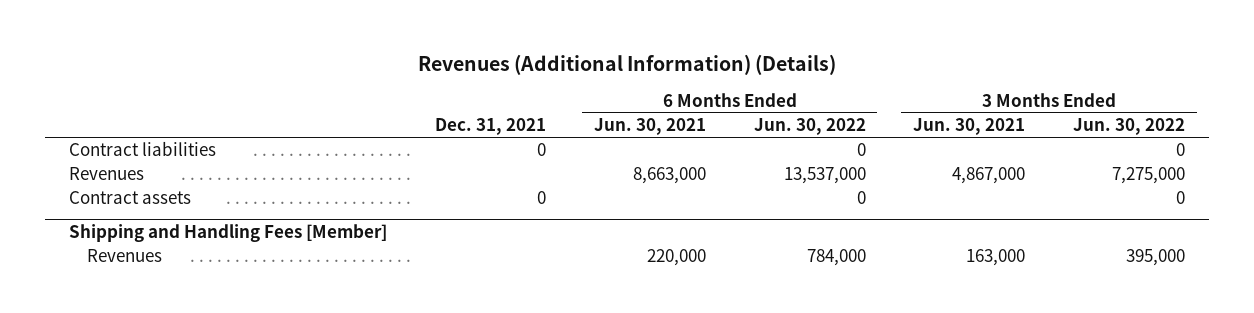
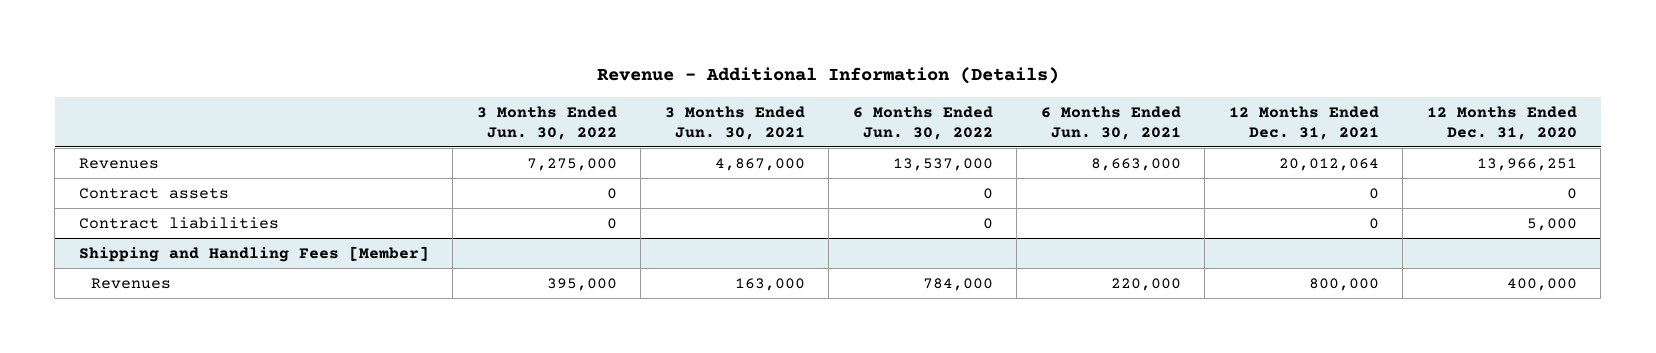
[418,54,837,76] Revenues (Additional Information) (Details) -> [596,67,1059,85] Revenue - Additional Information (Details)
[435,118,547,136] Dec. 31, 2021 -> none
none -> [1228,105,1379,140] 12 Months Ended Dec. 31, 2021
none -> [1426,105,1577,140] 12 Months Ended Dec. 31, 2020
[69,141,217,157] Contract liabilities -> [78,216,279,229] Contract liabilities

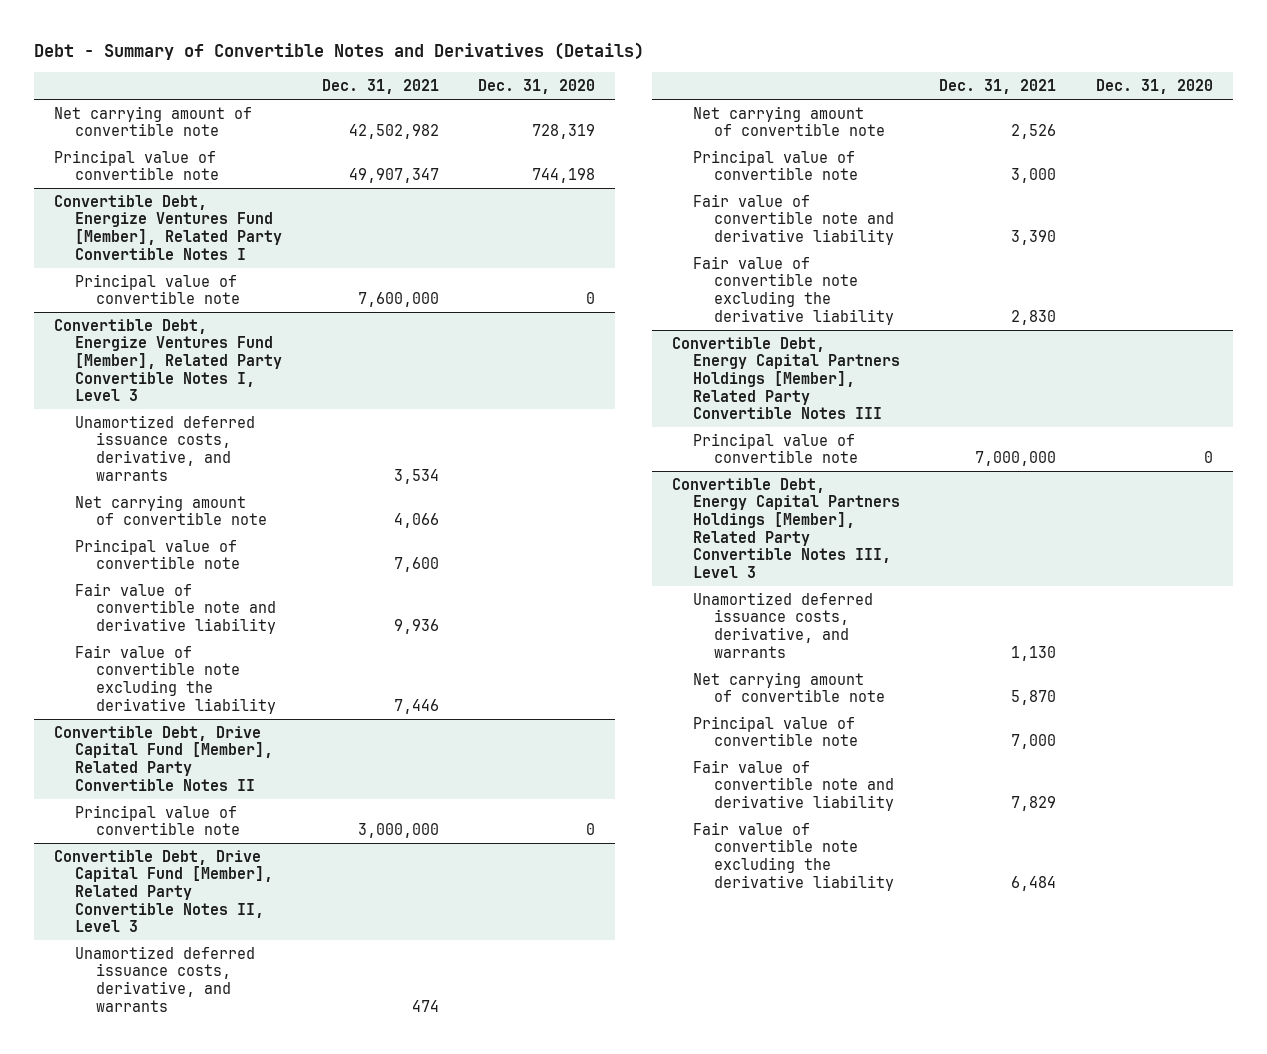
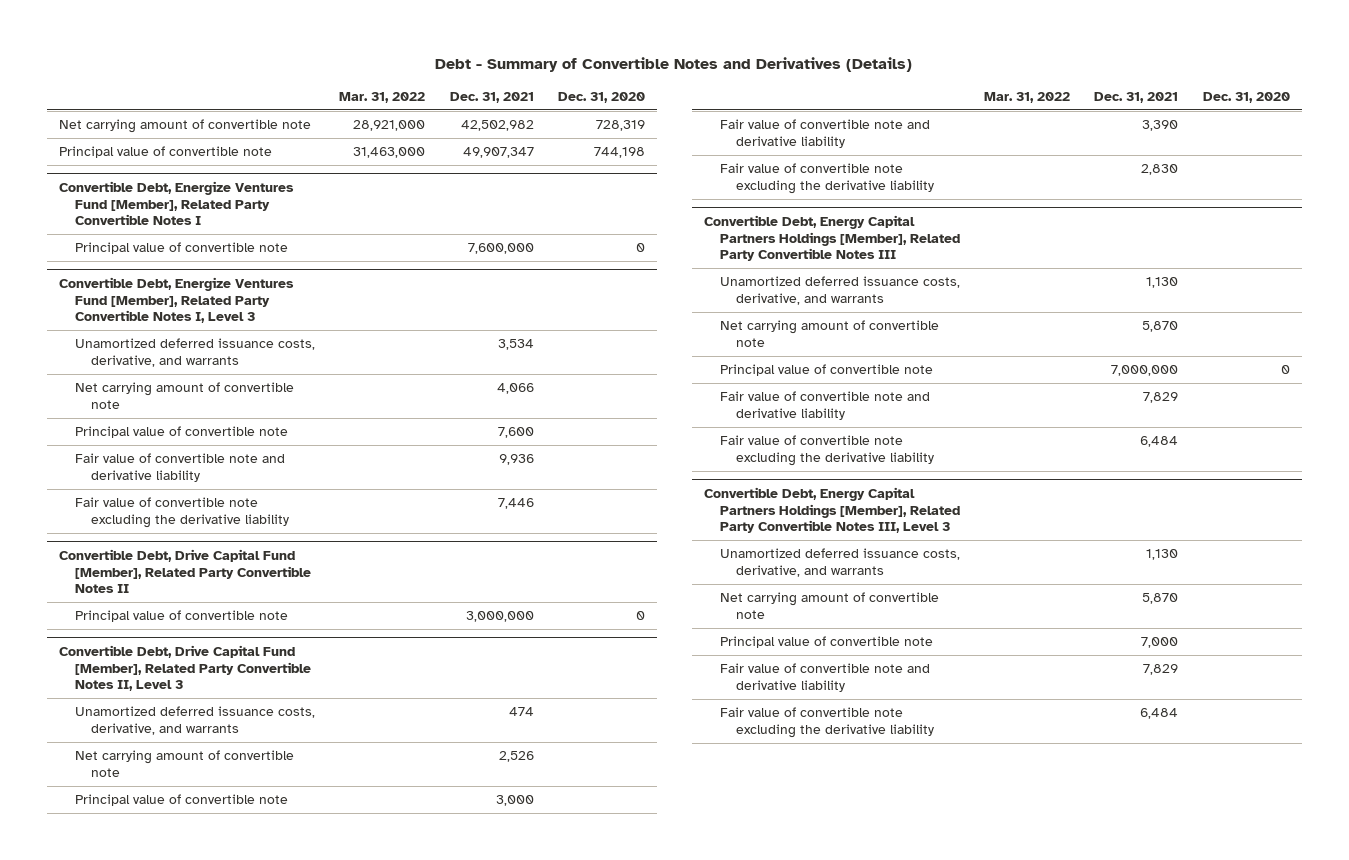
none -> [339,91,426,103] Mar. 31, 2022
none -> [719,276,960,306] Unamortized deferred issuance costs, derivative, and warrants
none -> [719,320,939,348] Net carrying amount of convertible note
none -> [719,391,930,421] Fair value of convertible note and derivative liability
none -> [719,435,934,467] Fair value of convertible note excluding the derivative liability

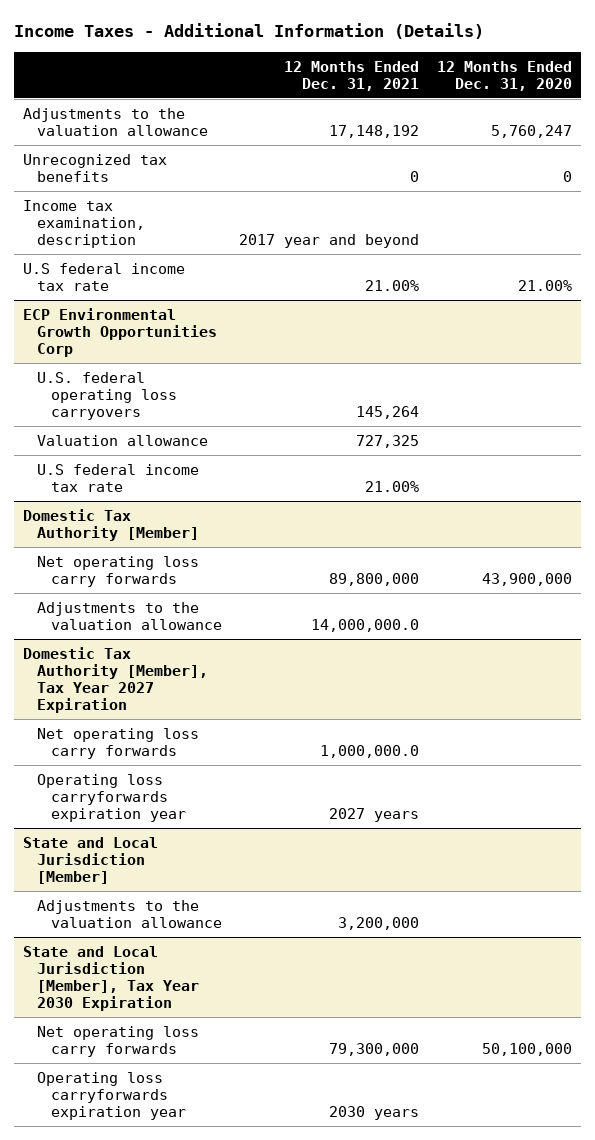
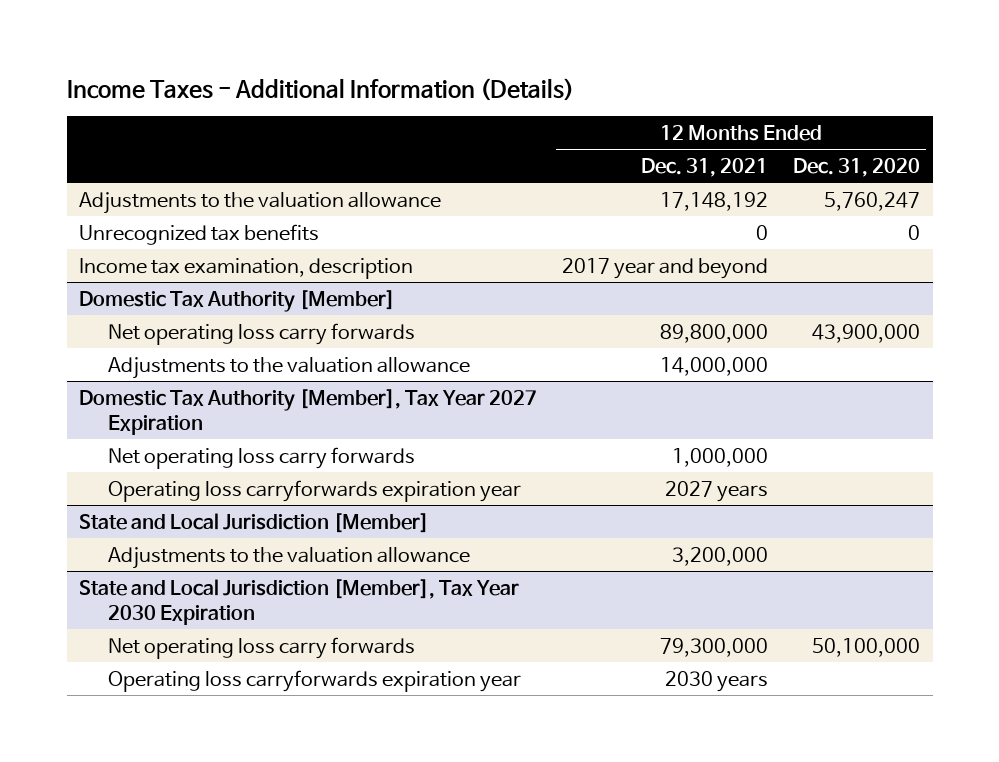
[22,262,185,291] U.S federal income tax rate -> none
[22,307,217,358] ECP Environmental Growth Opportunities Corp -> none
[36,371,177,421] U.S. federal operating loss carryovers -> none
[36,434,208,446] Valuation allowance -> none
[36,463,199,492] U.S federal income tax rate -> none
[311,618,420,632] 14,000,000.0 -> [660,356,769,376] 14,000,000
[320,744,420,758] 1,000,000.0 -> [672,447,769,467] 1,000,000

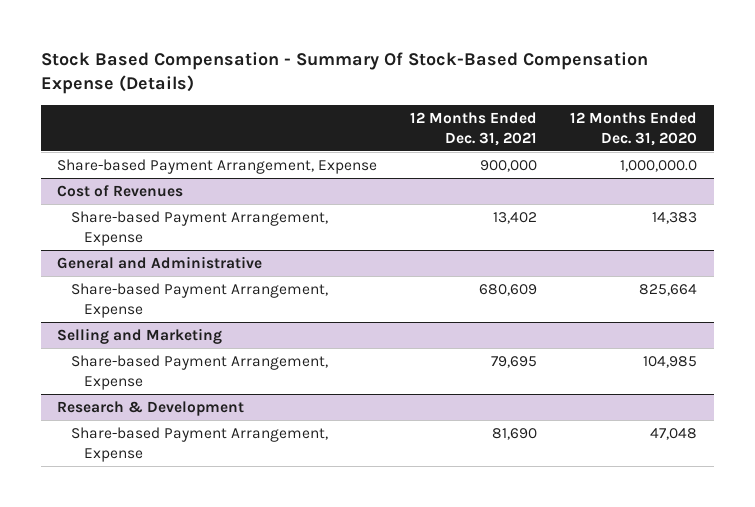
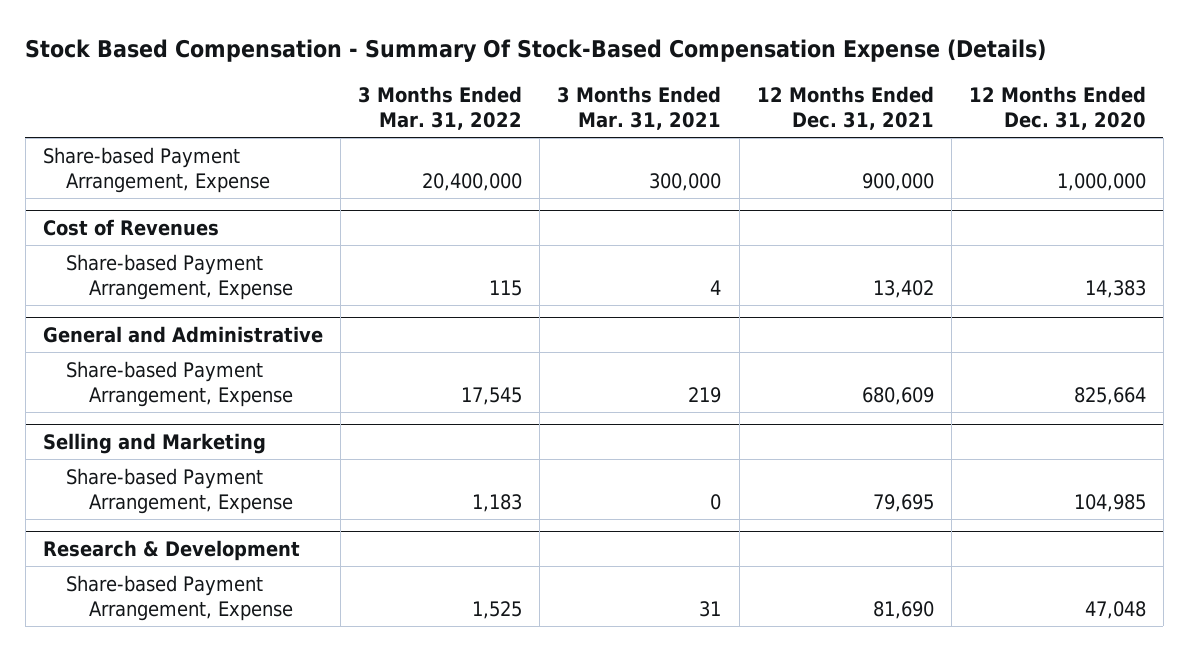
none -> [358,85,523,131] 3 Months Ended Mar. 31, 2022
none -> [557,85,722,131] 3 Months Ended Mar. 31, 2021
[620,160,698,173] 1,000,000.0 -> [1056,173,1146,192] 1,000,000

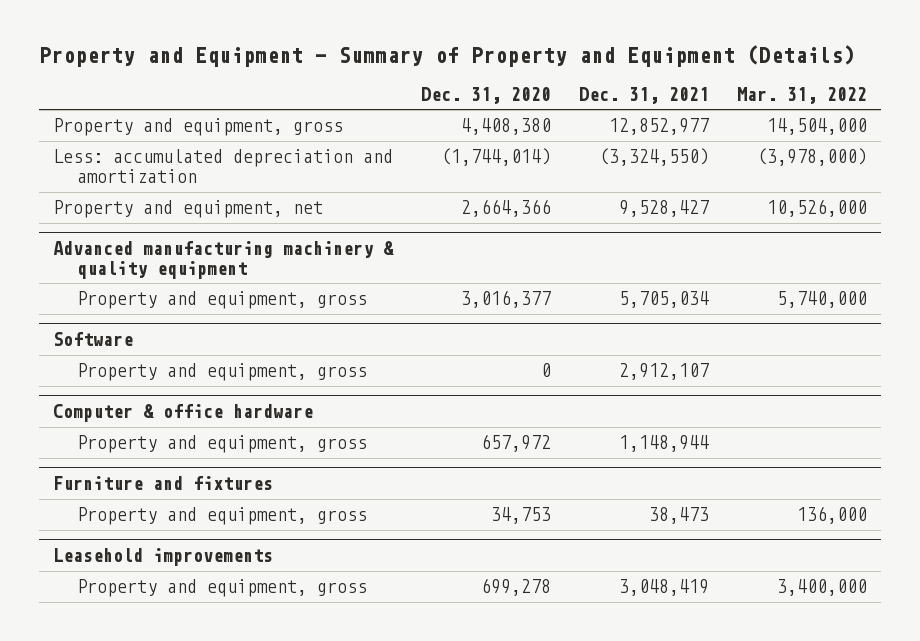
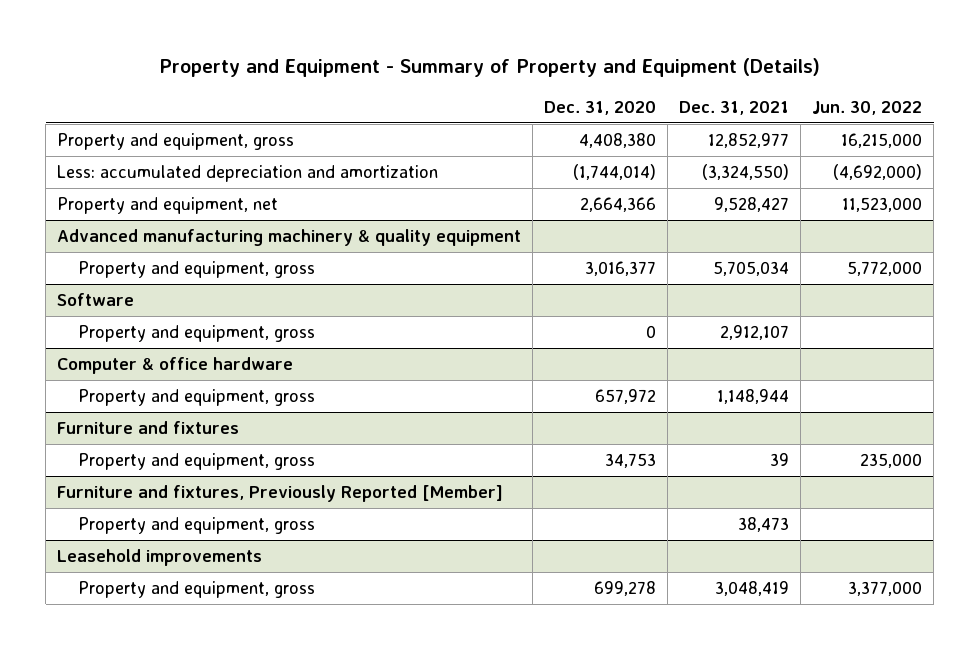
[736,86,867,104] Mar. 31, 2022 -> none
none -> [812,101,923,116] Jun. 30, 2022
[648,507,709,525] 38,473 -> [770,452,790,466] 39
none -> [57,484,504,502] Furniture and fixtures, Previously Reported [Member]
none -> [78,516,316,534] Property and equipment, gross

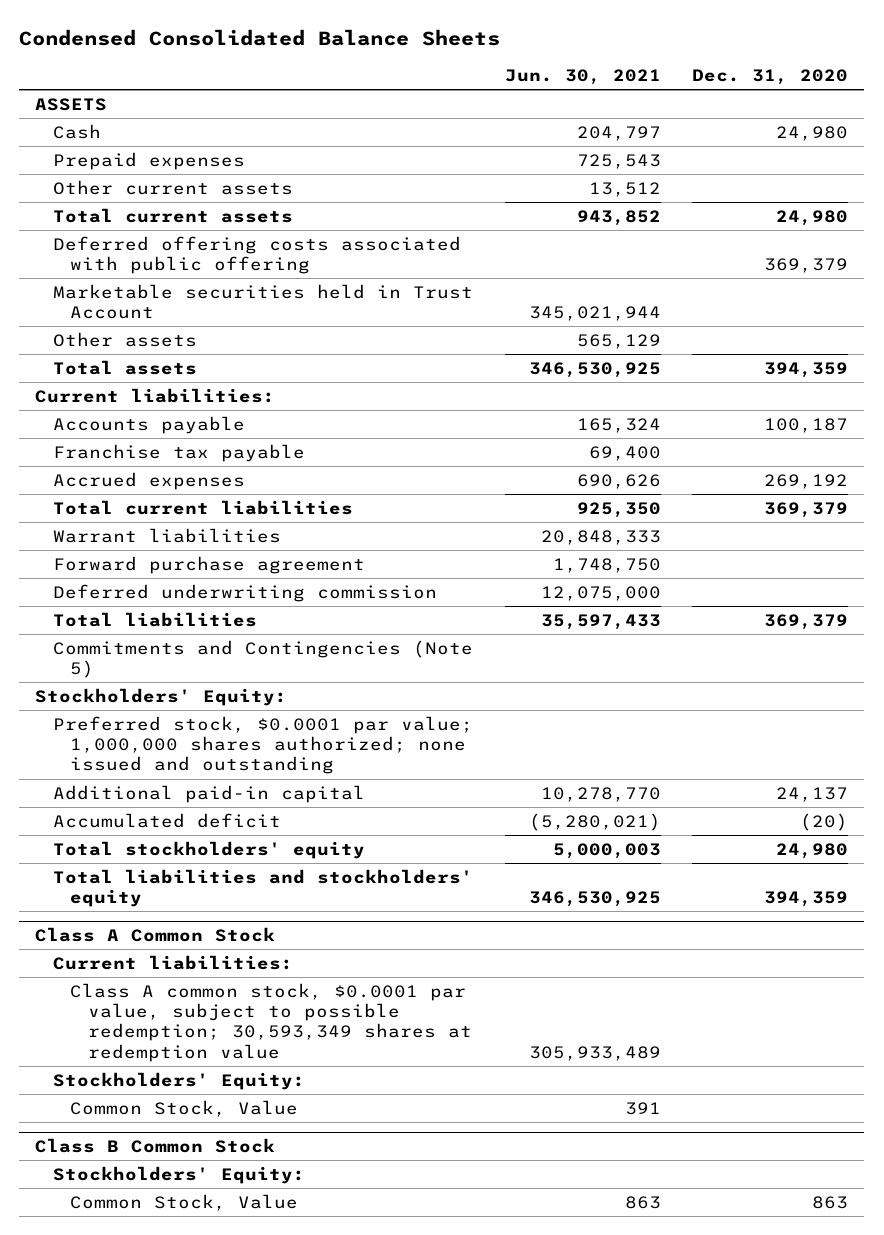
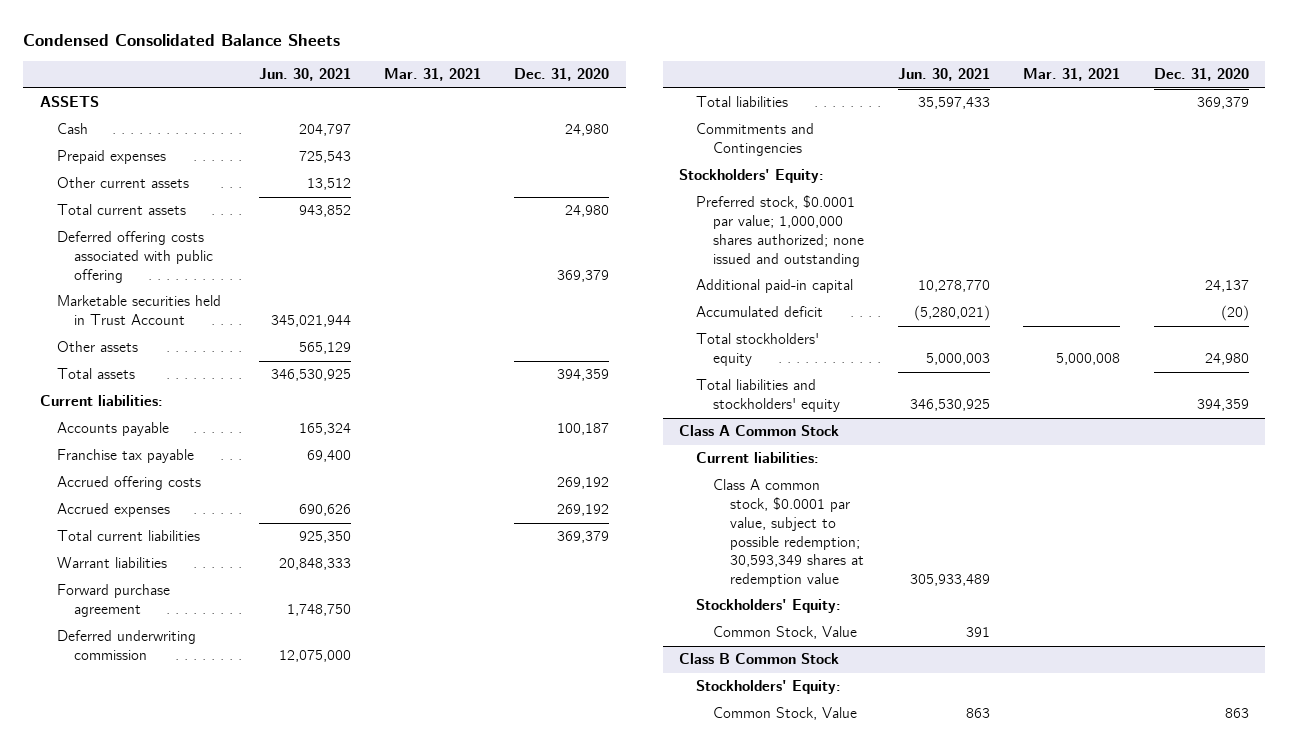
none -> [383,68,481,82] Mar. 31, 2021
none -> [57,476,202,491] Accrued offering costs
[52,639,473,679] Commitments and Contingencies (Note 5) -> [696,123,815,157] Commitments and Contingencies

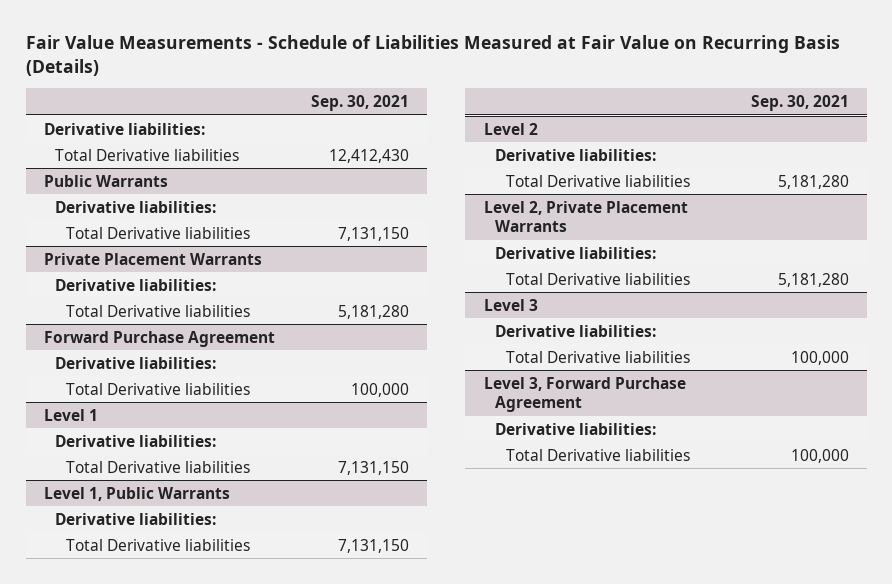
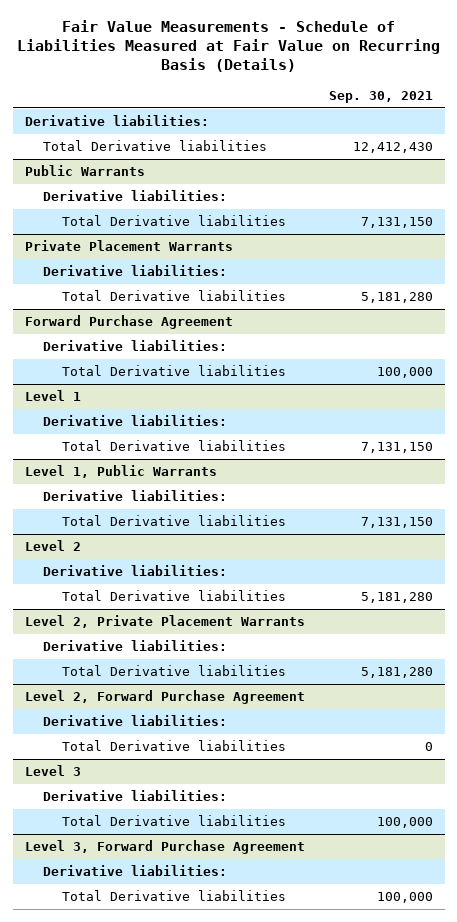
none -> [24,690,305,705] Level 2, Forward Purchase Agreement
none -> [43,715,228,727] Derivative liabilities:
none -> [62,740,287,752] Total Derivative liabilities

